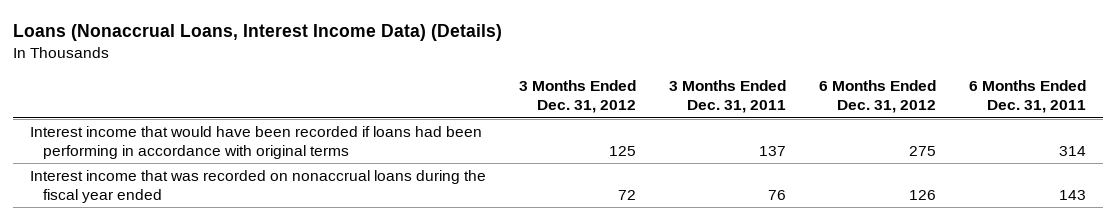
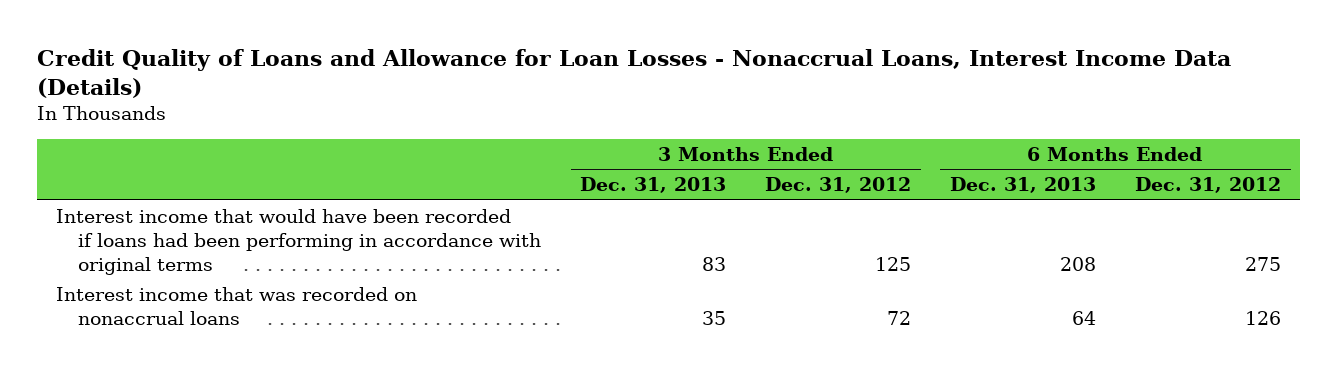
[13,24,503,42] Loans (Nonaccrual Loans, Interest Income Data) (Details) -> [36,48,1231,98] Credit Quality of Loans and Allowance for Loan Losses - Nonaccrual Loans, Interest Income Data (Details)
[668,80,786,114] 3 Months Ended Dec. 31, 2011 -> none
[969,80,1087,114] 6 Months Ended Dec. 31, 2011 -> none
none -> [580,177,727,194] Dec. 31, 2013
none -> [950,177,1097,194] Dec. 31, 2013
[29,170,486,203] Interest income that was recorded on nonaccrual loans during the fiscal year ended -> [56,287,418,325] Interest income that was recorded on nonaccrual loans

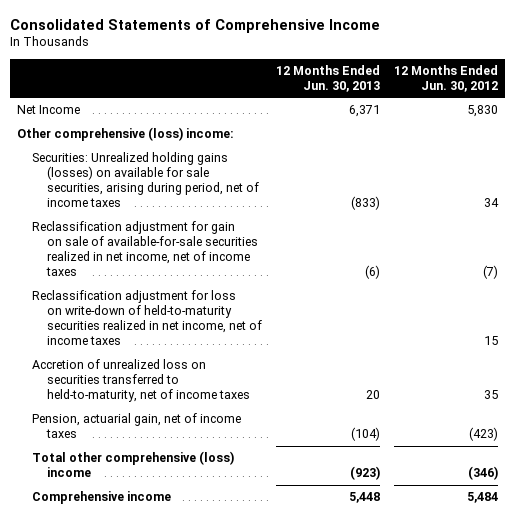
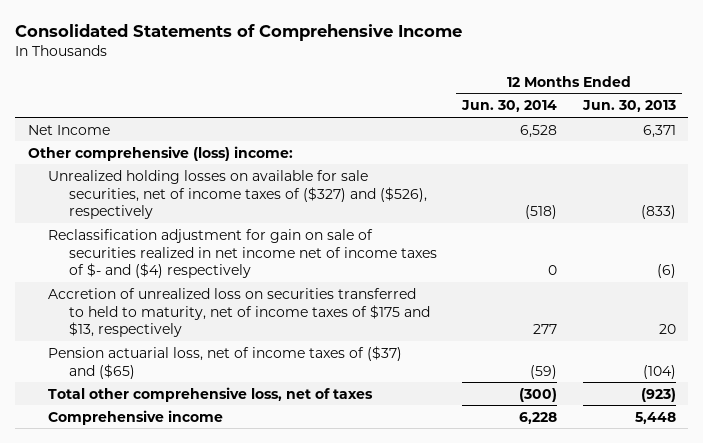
[393,65,498,92] 12 Months Ended Jun. 30, 2012 -> none
none -> [461,100,558,113] Jun. 30, 2014
[32,290,262,346] Reclassification adjustment for loss on write-down of held-to-maturity securities realized in net income, net of income taxes -> none
[32,152,259,208] Securities: Unrealized holding gains (losses) on available for sale securities, arising during period, net of income taxes -> [48,169,428,220] Unrealized holding losses on available for sale securities, net of income taxes of ($327) and ($526), respectively
[32,221,258,277] Reclassification adjustment for gain on sale of available-for-sale securities realized in net income, net of income taxes -> [48,228,438,279] Reclassification adjustment for gain on sale of securities realized in net income net of income taxes of $- and ($4) respectively
[32,359,250,403] Accretion of unrealized loss on securities transferred to held-to-maturity, net of income taxes -> [48,287,431,338] Accretion of unrealized loss on securities transferred to held to maturity, net of income taxes of $175 and $13, respectively
[32,413,242,439] Pension, actuarial gain, net of income taxes -> [48,345,403,379] Pension actuarial loss, net of income taxes of ($37) and ($65)
[32,451,235,478] Total other comprehensive (loss) income -> [48,386,374,402] Total other comprehensive loss, net of taxes

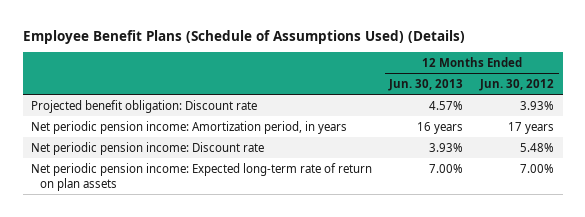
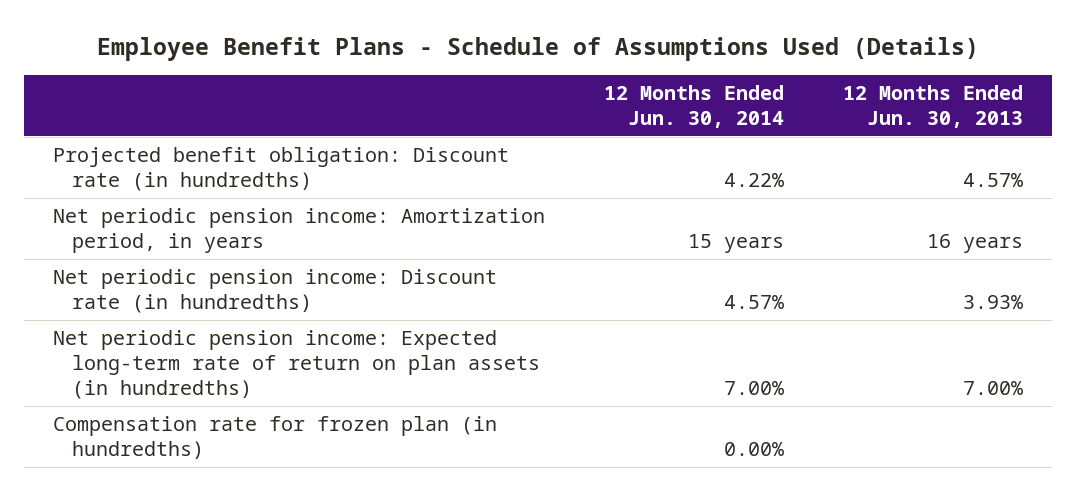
[22,29,465,44] Employee Benefit Plans (Schedule of Assumptions Used) (Details) -> [97,36,980,61] Employee Benefit Plans - Schedule of Assumptions Used (Details)
[479,79,555,92] Jun. 30, 2012 -> none
none -> [604,84,785,128] 12 Months Ended Jun. 30, 2014
[31,99,258,113] Projected benefit obligation: Discount rate -> [53,147,510,192] Projected benefit obligation: Discount rate (in hundredths)
[31,141,265,155] Net periodic pension income: Discount rate -> [53,269,498,314] Net periodic pension income: Discount rate (in hundredths)
[31,162,373,191] Net periodic pension income: Expected long-term rate of return on plan assets -> [53,330,541,400] Net periodic pension income: Expected long-term rate of return on plan assets (in hundredths)
none -> [53,416,498,460] Compensation rate for frozen plan (in hundredths)

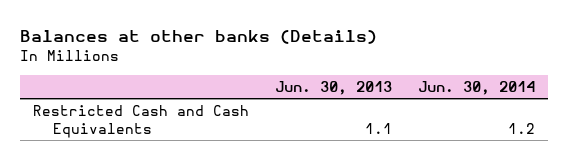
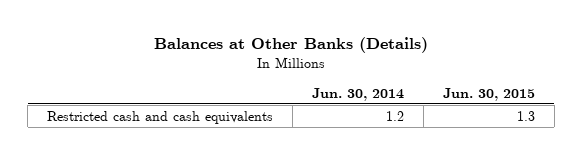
[20,30,378,45] Balances at other banks (Details) -> [153,37,428,54] Balances at Other Banks (Details)
[275,81,393,96] Jun. 30, 2013 -> none
none -> [442,87,535,101] Jun. 30, 2015
[33,104,250,139] Restricted Cash and Cash Equivalents -> [47,110,274,124] Restricted cash and cash equivalents

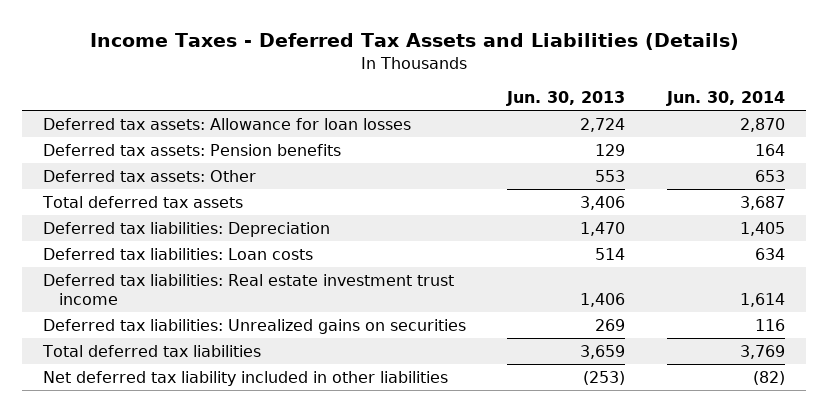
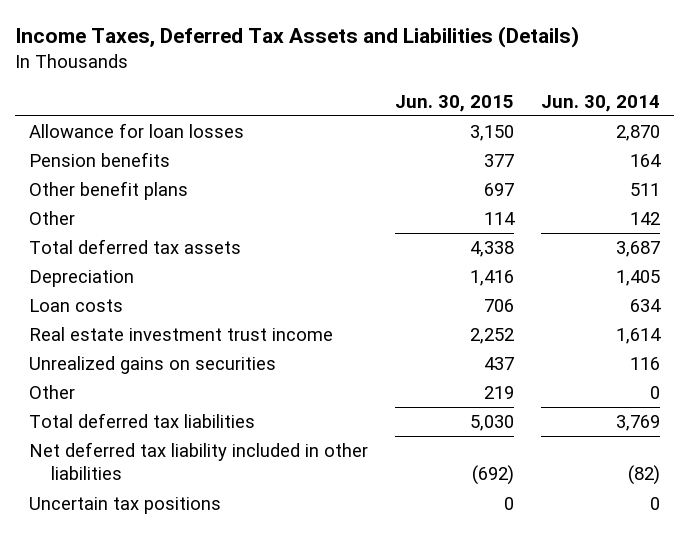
[89,32,739,50] Income Taxes - Deferred Tax Assets and Liabilities (Details) -> [14,26,579,49] Income Taxes, Deferred Tax Assets and Liabilities (Details)
[506,91,626,107] Jun. 30, 2013 -> none
none -> [394,94,514,112] Jun. 30, 2015
[42,117,411,130] Deferred tax assets: Allowance for loan losses -> [28,123,244,139] Allowance for loan losses
[42,143,341,156] Deferred tax assets: Pension benefits -> [28,152,170,168] Pension benefits
none -> [28,181,188,201] Other benefit plans
[42,169,256,182] Deferred tax assets: Other -> [28,211,75,226] Other
[755,169,786,182] 653 -> [630,212,661,226] 142
[42,221,330,237] Deferred tax liabilities: Depreciation -> [28,270,134,288] Depreciation
[42,247,313,260] Deferred tax liabilities: Loan costs -> [28,299,123,313] Loan costs
[42,273,454,306] Deferred tax liabilities: Real estate investment trust income -> [28,327,333,342] Real estate investment trust income
[42,318,466,334] Deferred tax liabilities: Unrealized gains on securities -> [28,356,276,375] Unrealized gains on securities
none -> [28,385,75,400] Other
none -> [28,497,221,515] Uncertain tax positions

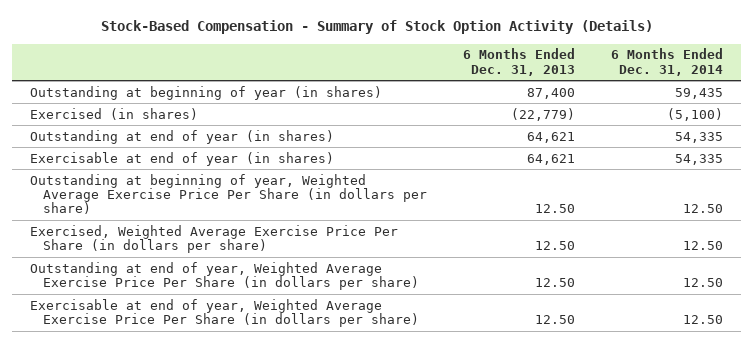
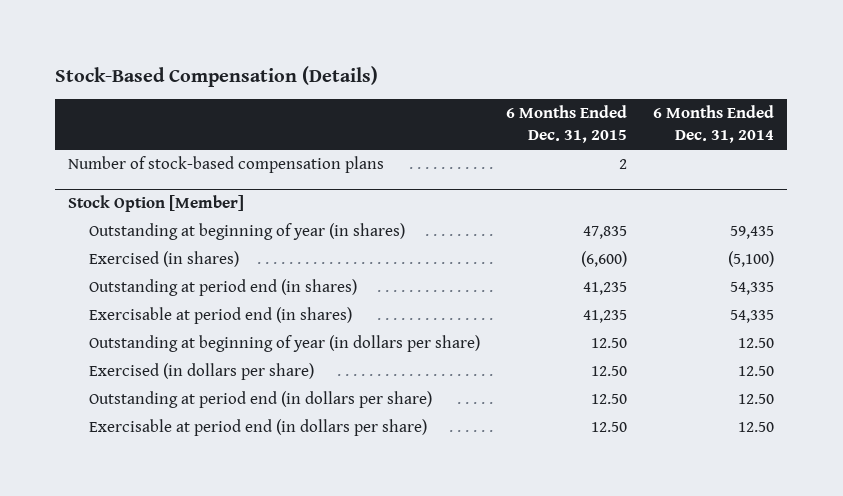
[100,20,653,35] Stock-Based Compensation - Summary of Stock Option Activity (Details) -> [55,65,379,87] Stock-Based Compensation (Details)
[463,48,576,76] 6 Months Ended Dec. 31, 2013 -> none
none -> [505,105,627,144] 6 Months Ended Dec. 31, 2015
none -> [68,156,385,174] Number of stock-based compensation plans
none -> [68,195,245,213] Stock Option [Member]
[30,129,335,144] Outstanding at end of year (in shares) -> [88,279,357,297] Outstanding at period end (in shares)
[30,151,335,166] Exercisable at end of year (in shares) -> [88,307,352,325] Exercisable at period end (in shares)
[30,173,428,215] Outstanding at beginning of year, Weighted Average Exercise Price Per Share (in dollars per share) -> [88,335,480,353] Outstanding at beginning of year (in dollars per share)
[30,224,399,254] Exercised, Weighted Average Exercise Price Per Share (in dollars per share) -> [88,363,314,381] Exercised (in dollars per share)
[30,261,420,291] Outstanding at end of year, Weighted Average Exercise Price Per Share (in dollars per share) -> [88,391,432,409] Outstanding at period end (in dollars per share)
[30,298,420,328] Exercisable at end of year, Weighted Average Exercise Price Per Share (in dollars per share) -> [88,419,427,437] Exercisable at period end (in dollars per share)

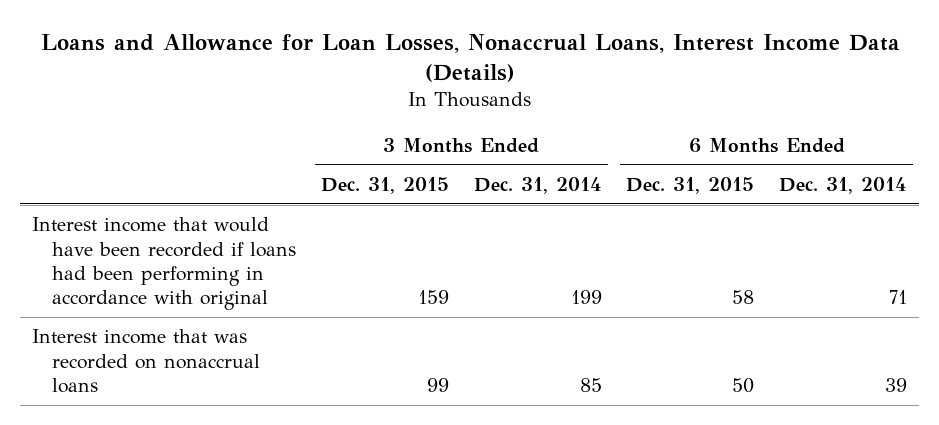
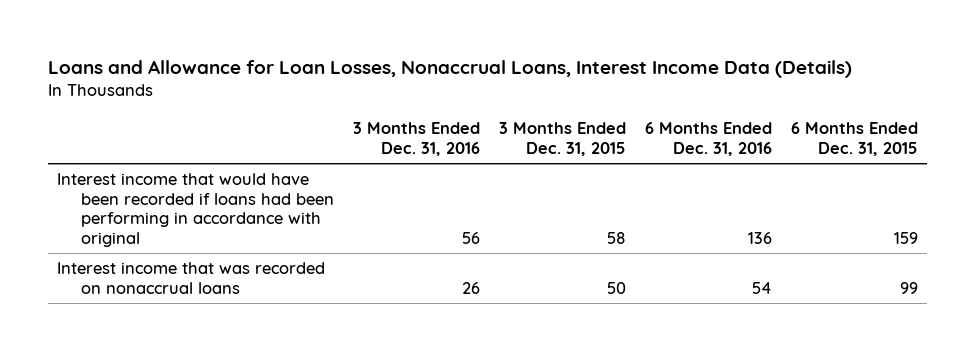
[473,176,602,194] Dec. 31, 2014 -> none
[778,176,907,194] Dec. 31, 2014 -> none
none -> [353,122,481,156] 3 Months Ended Dec. 31, 2016
none -> [645,122,773,156] 6 Months Ended Dec. 31, 2016
[417,290,449,305] 159 -> [607,231,627,244] 58
[732,290,755,305] 58 -> [893,231,918,244] 159
[426,377,449,392] 99 -> [607,281,627,294] 50
[732,377,755,393] 50 -> [899,281,918,294] 99

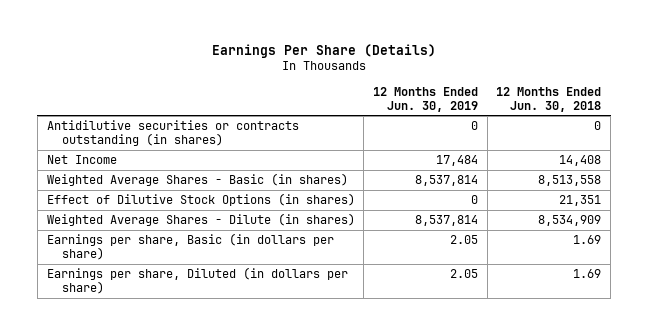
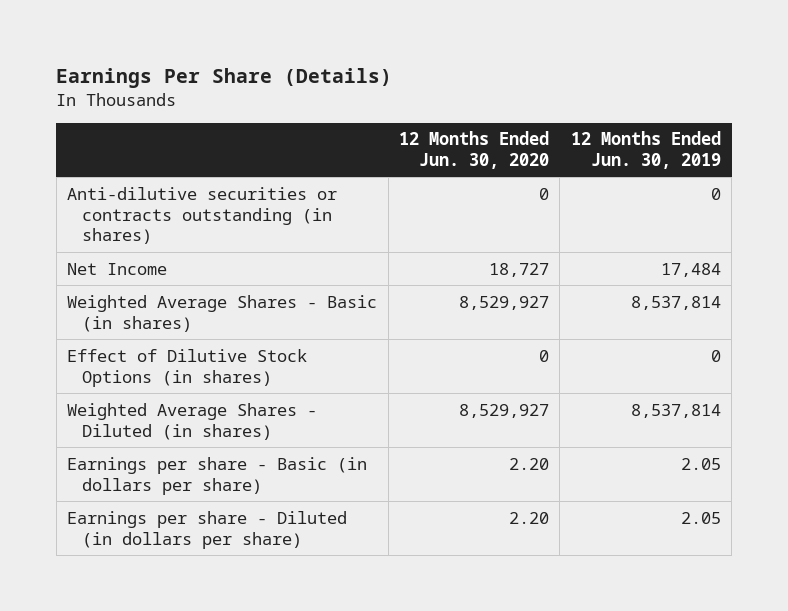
[496,87,602,112] 12 Months Ended Jun. 30, 2018 -> none
none -> [398,131,549,170] 12 Months Ended Jun. 30, 2020
[46,120,299,146] Antidilutive securities or contracts outstanding (in shares) -> [67,186,338,245] Anti-dilutive securities or contracts outstanding (in shares)
[46,213,355,227] Weighted Average Shares - Dilute (in shares) -> [67,402,318,440] Weighted Average Shares - Diluted (in shares)
[46,233,334,260] Earnings per share, Basic (in dollars per share) -> [67,456,368,495] Earnings per share - Basic (in dollars per share)
[46,267,348,294] Earnings per share, Diluted (in dollars per share) -> [67,510,348,549] Earnings per share - Diluted (in dollars per share)

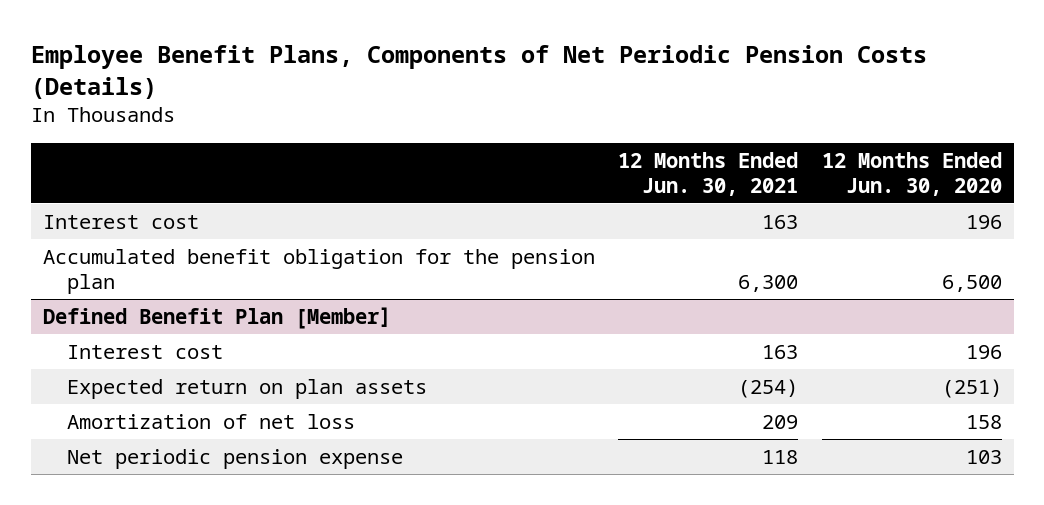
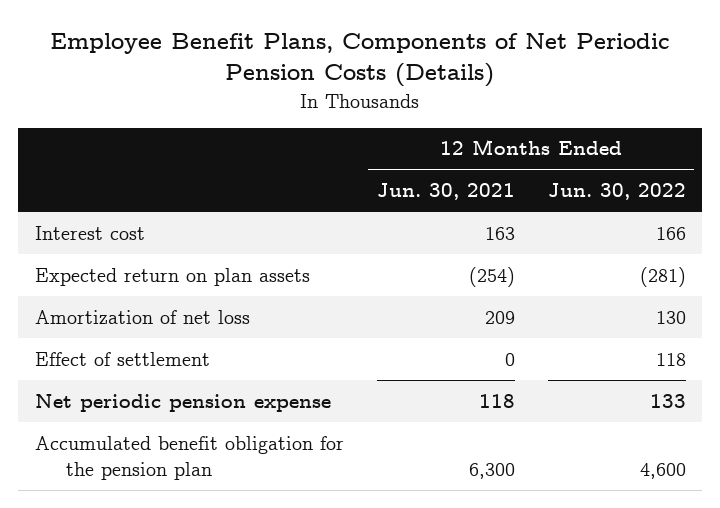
[821,151,1002,196] 12 Months Ended Jun. 30, 2020 -> none
none -> [547,183,686,201] Jun. 30, 2022
[42,306,391,329] Defined Benefit Plan [Member] -> none
[66,344,223,359] Interest cost -> none
none -> [34,351,210,366] Effect of settlement
[42,248,595,294] Accumulated benefit obligation for the pension plan -> [34,435,344,480] Accumulated benefit obligation for the pension plan

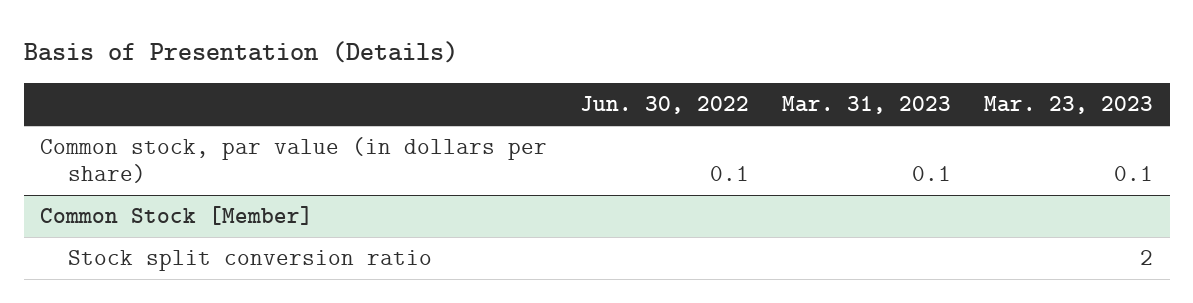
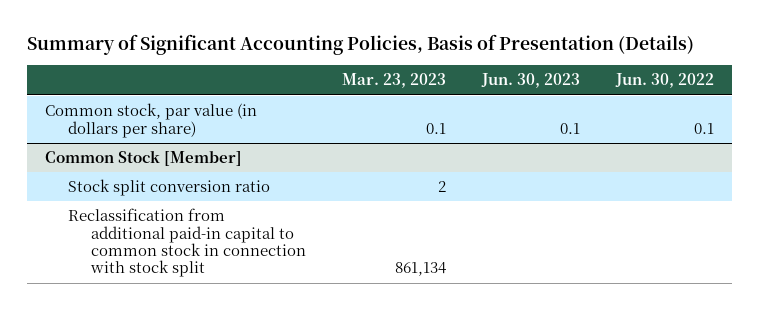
[23,40,458,63] Basis of Presentation (Details) -> [26,34,694,56] Summary of Significant Accounting Policies, Basis of Presentation (Details)
[782,96,952,115] Mar. 31, 2023 -> none
none -> [480,73,580,89] Jun. 30, 2023
none -> [67,208,306,278] Reclassification from additional paid-in capital to common stock in connection with stock split

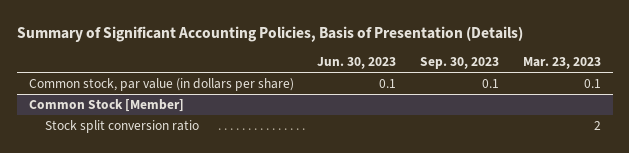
[615,73,715,89] Jun. 30, 2022 -> none
none -> [420,57,500,70] Sep. 30, 2023
[67,208,306,278] Reclassification from additional paid-in capital to common stock in connection with stock split -> none

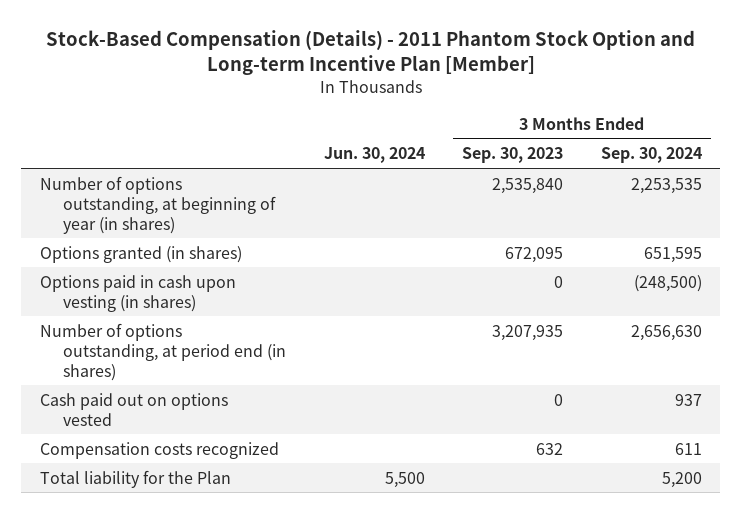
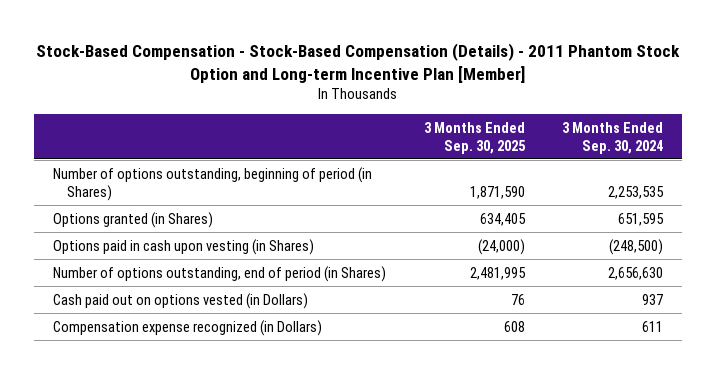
[45,29,695,76] Stock-Based Compensation (Details) - 2011 Phantom Stock Option and Long-term Incentive Plan [Member] -> [36,42,681,83] Stock-Based Compensation - Stock-Based Compensation (Details) - 2011 Phantom Stock Option and Long-term Incentive Plan [Member]
[323,147,425,164] Jun. 30, 2024 -> none
[462,147,564,164] Sep. 30, 2023 -> none
none -> [423,121,526,154] 3 Months Ended Sep. 30, 2025
[39,469,231,488] Total liability for the Plan -> none
[39,175,277,234] Number of options outstanding, at beginning of year (in shares) -> [52,166,372,201] Number of options outstanding, beginning of period (in Shares)
[39,245,242,263] Options granted (in shares) -> [52,211,213,228] Options granted (in Shares)
[39,274,236,312] Options paid in cash upon vesting (in shares) -> [52,238,314,255] Options paid in cash upon vesting (in Shares)
[39,322,287,381] Number of options outstanding, at period end (in shares) -> [52,265,386,282] Number of options outstanding, end of period (in Shares)
[39,392,228,426] Cash paid out on options vested -> [52,292,308,309] Cash paid out on options vested (in Dollars)
[39,441,279,459] Compensation costs recognized -> [52,319,322,336] Compensation expense recognized (in Dollars)

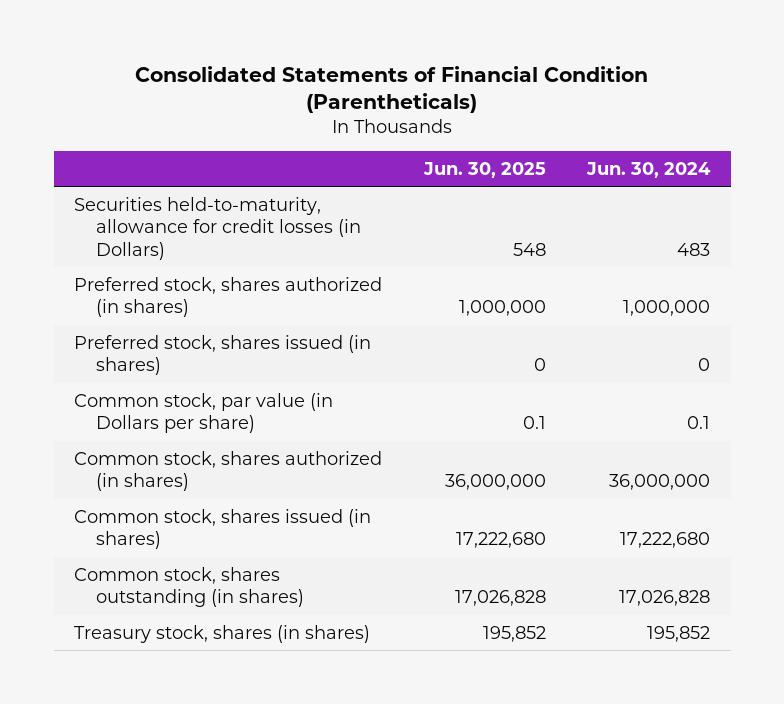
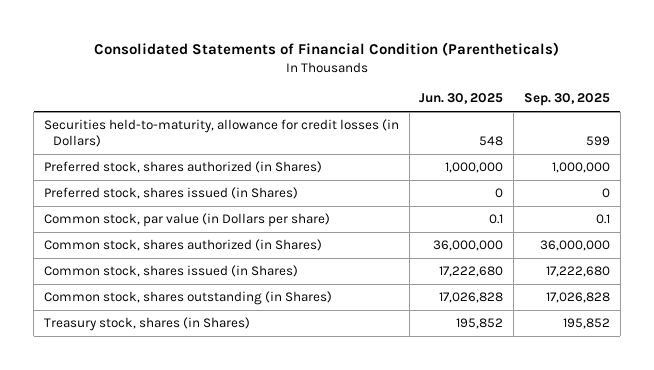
[585,162,711,179] Jun. 30, 2024 -> none
none -> [523,93,610,107] Sep. 30, 2025
[74,276,383,318] Preferred stock, shares authorized (in shares) -> [43,161,322,174] Preferred stock, shares authorized (in Shares)
[74,334,372,376] Preferred stock, shares issued (in shares) -> [43,187,298,200] Preferred stock, shares issued (in Shares)
[74,450,383,492] Common stock, shares authorized (in shares) -> [43,239,322,252] Common stock, shares authorized (in Shares)
[74,508,372,550] Common stock, shares issued (in shares) -> [43,265,298,278] Common stock, shares issued (in Shares)
[74,566,304,608] Common stock, shares outstanding (in shares) -> [43,291,332,306] Common stock, shares outstanding (in Shares)
[74,624,371,643] Treasury stock, shares (in shares) -> [43,317,250,332] Treasury stock, shares (in Shares)

